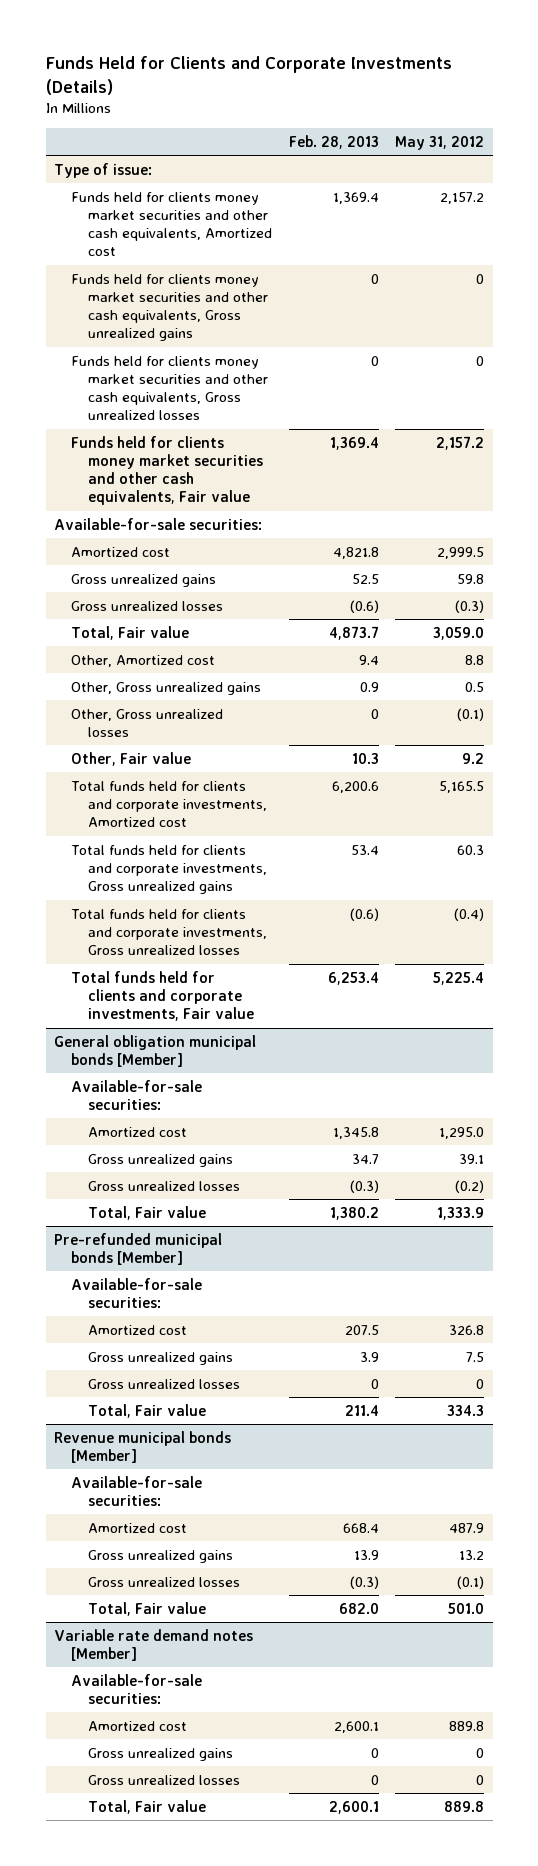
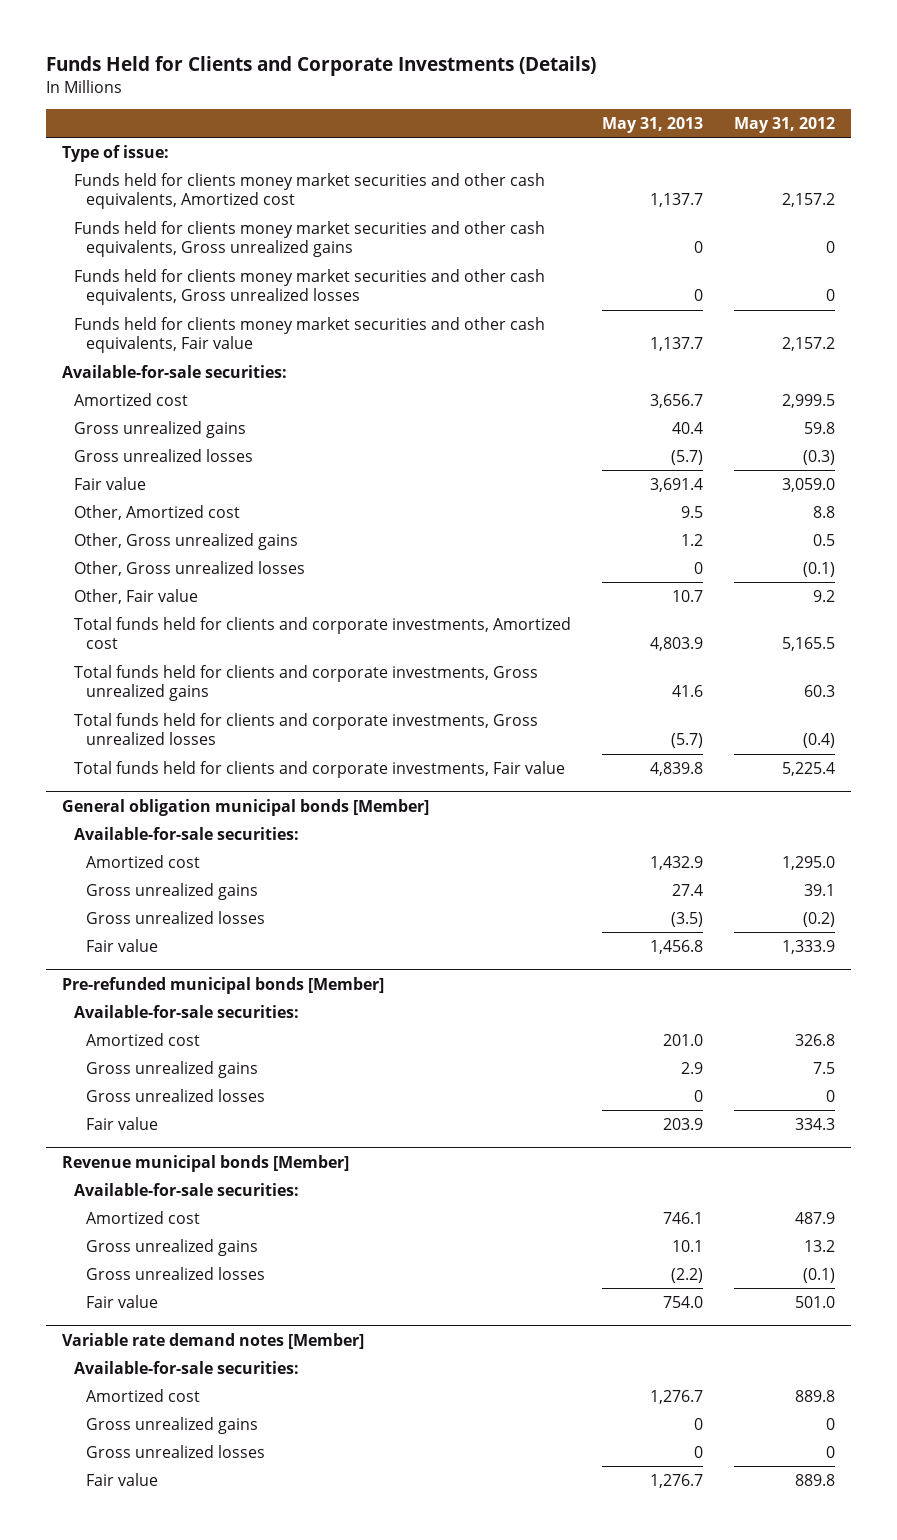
[288,134,379,149] Feb. 28, 2013 -> none
none -> [602,116,704,133] May 31, 2013
[71,625,190,640] Total, Fair value -> [73,476,146,490] Fair value
[88,1205,207,1220] Total, Fair value -> [86,938,159,952] Fair value
[88,1403,207,1418] Total, Fair value -> [86,1116,159,1130] Fair value
[88,1601,207,1616] Total, Fair value -> [86,1294,159,1308] Fair value
[88,1799,207,1814] Total, Fair value -> [86,1472,159,1486] Fair value

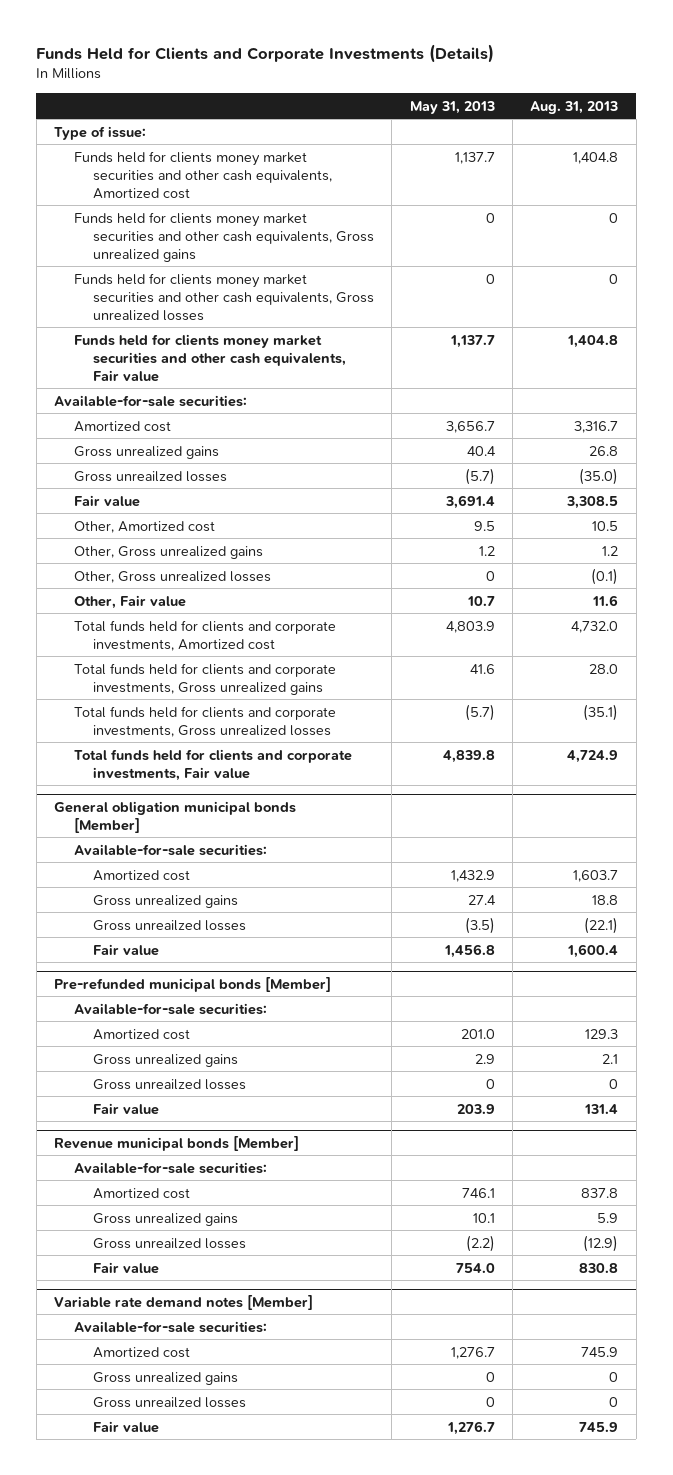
[734,116,836,133] May 31, 2012 -> none
none -> [530,100,619,114] Aug. 31, 2013
[73,448,253,462] Gross unrealized losses -> [73,470,227,482] Gross unreailzed losses
[86,910,266,924] Gross unrealized losses -> [92,919,246,931] Gross unreailzed losses
[86,1088,266,1102] Gross unrealized losses -> [92,1078,246,1090] Gross unreailzed losses
[86,1266,266,1280] Gross unrealized losses -> [92,1237,246,1249] Gross unreailzed losses
[86,1444,266,1458] Gross unrealized losses -> [92,1396,246,1408] Gross unreailzed losses

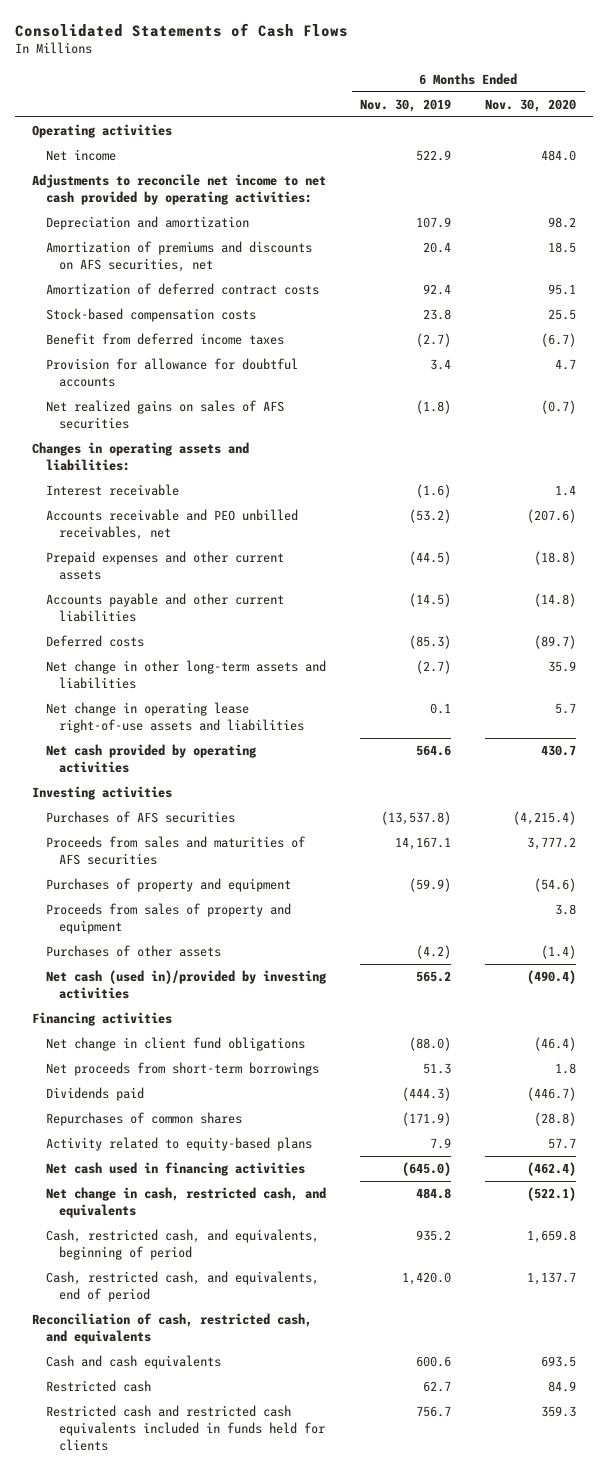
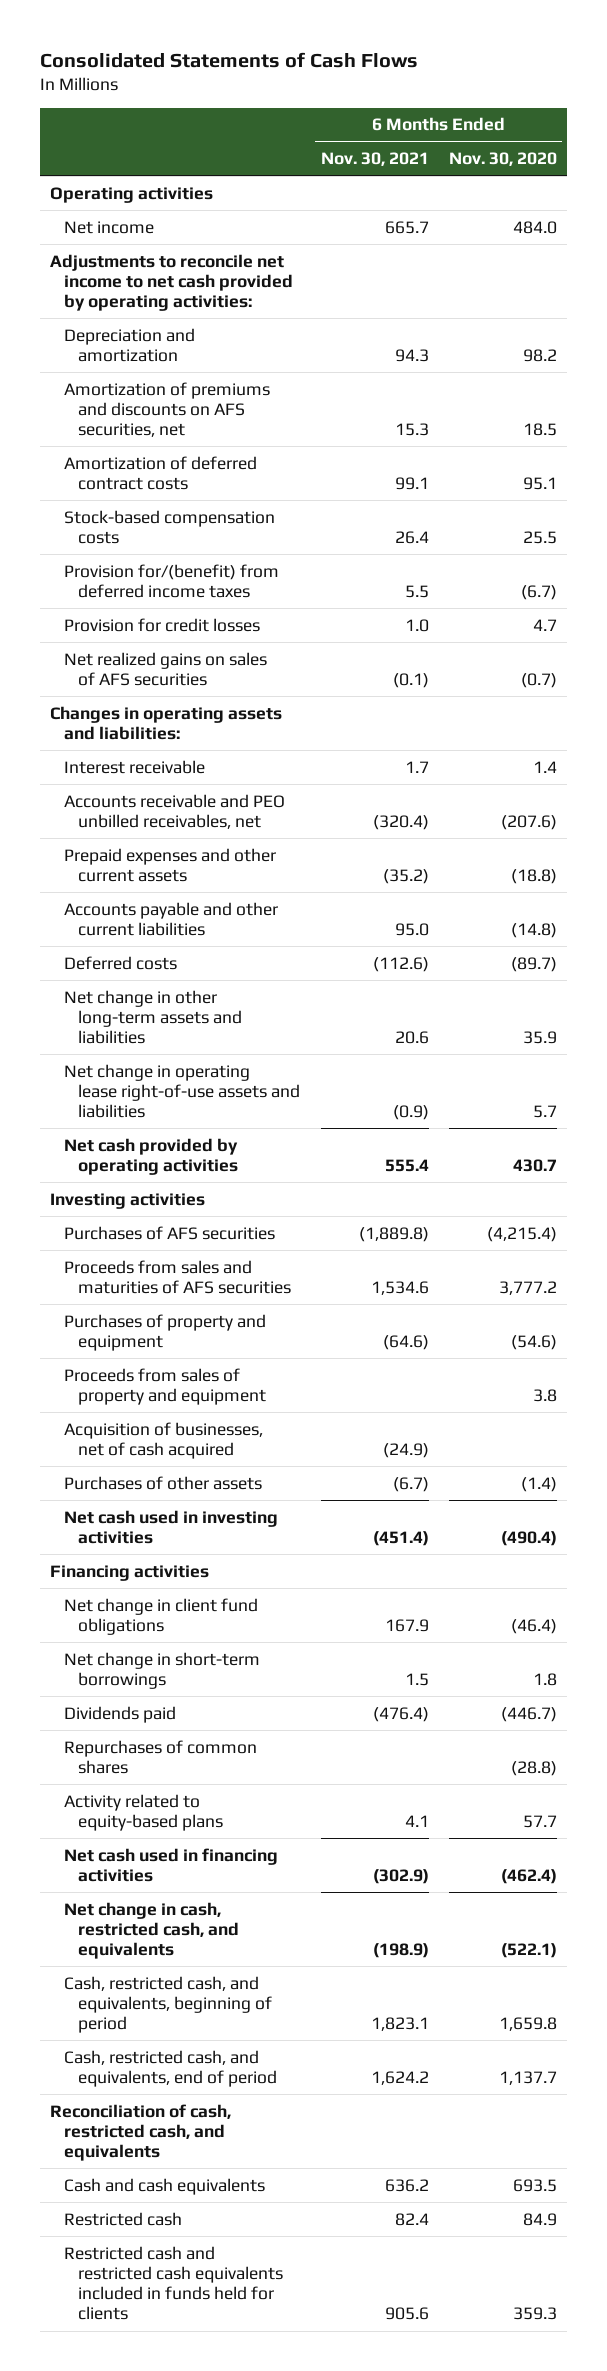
[360,98,452,112] Nov. 30, 2019 -> none
none -> [320,152,429,167] Nov. 30, 2021
[45,333,284,346] Benefit from deferred income taxes -> [64,563,280,598] Provision for/(benefit) from deferred income taxes
[45,358,298,387] Provision for allowance for doubtful accounts -> [64,617,261,632] Provision for credit losses
none -> [64,1421,264,1459] Acquisition of businesses, net of cash acquired
[45,970,327,999] Net cash (used in)/provided by investing activities -> [64,1509,279,1544] Net cash used in investing activities
[45,1062,319,1077] Net proceeds from short-term borrowings -> [64,1651,261,1689] Net change in short-term borrowings

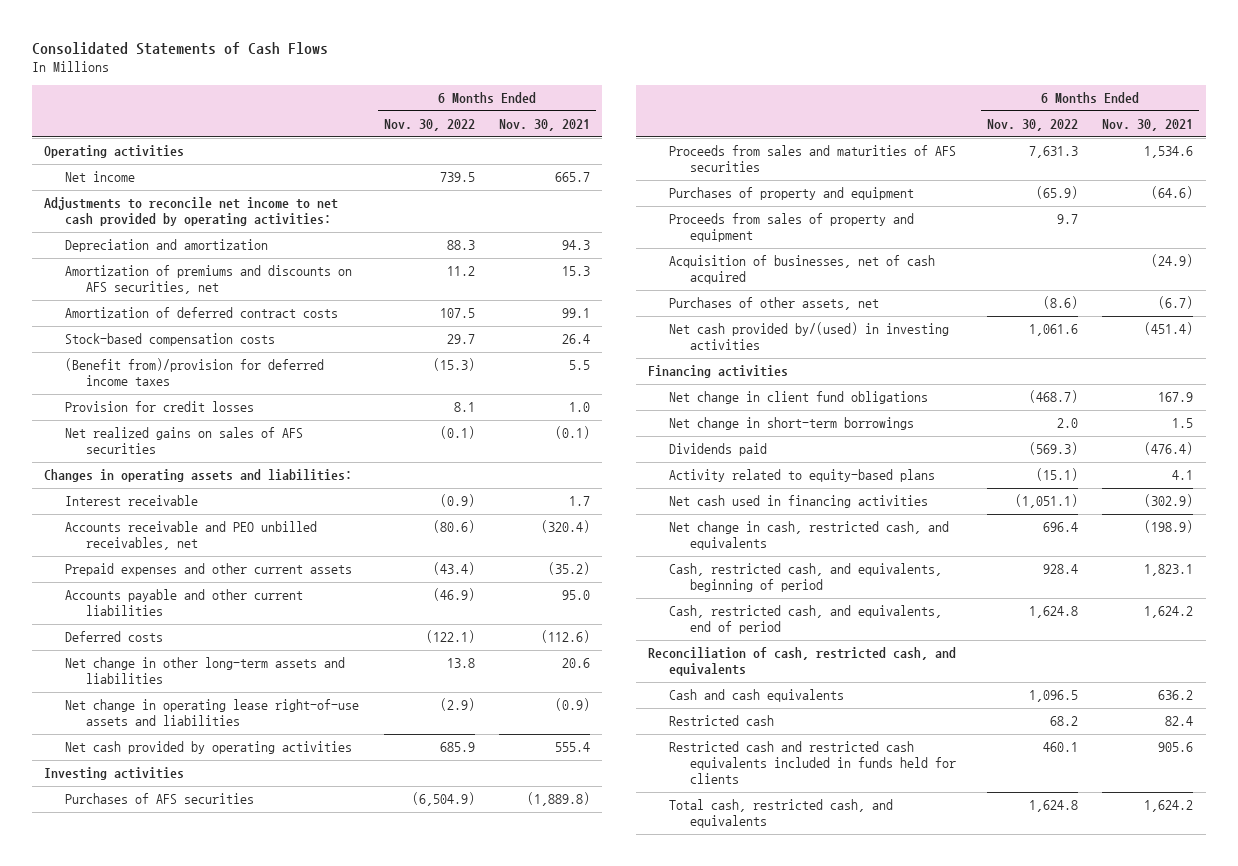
[449,152,558,167] Nov. 30, 2020 -> none
none -> [383,119,475,132] Nov. 30, 2022
[64,563,280,598] Provision for/(benefit) from deferred income taxes -> [65,358,325,387] (Benefit from)/provision for deferred income taxes
[64,1475,263,1490] Purchases of other assets -> [668,297,879,311] Purchases of other assets, net
[64,1509,279,1544] Net cash used in investing activities -> [668,322,949,351] Net cash provided by/(used) in investing activities
[64,1739,258,1774] Repurchases of common shares -> none
none -> [668,799,893,829] Total cash, restricted cash, and equivalents

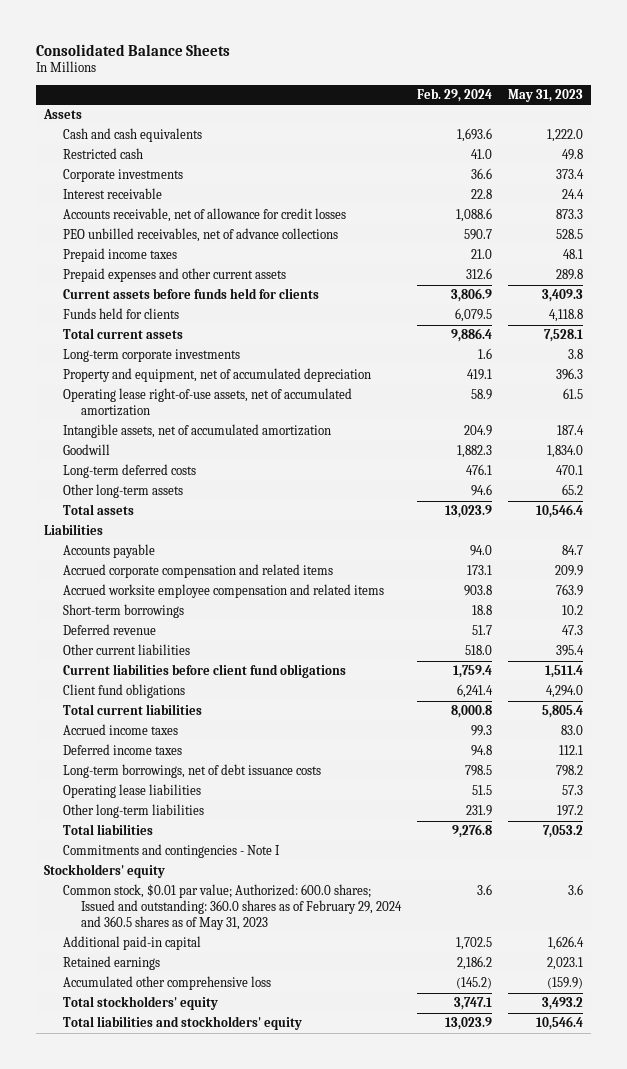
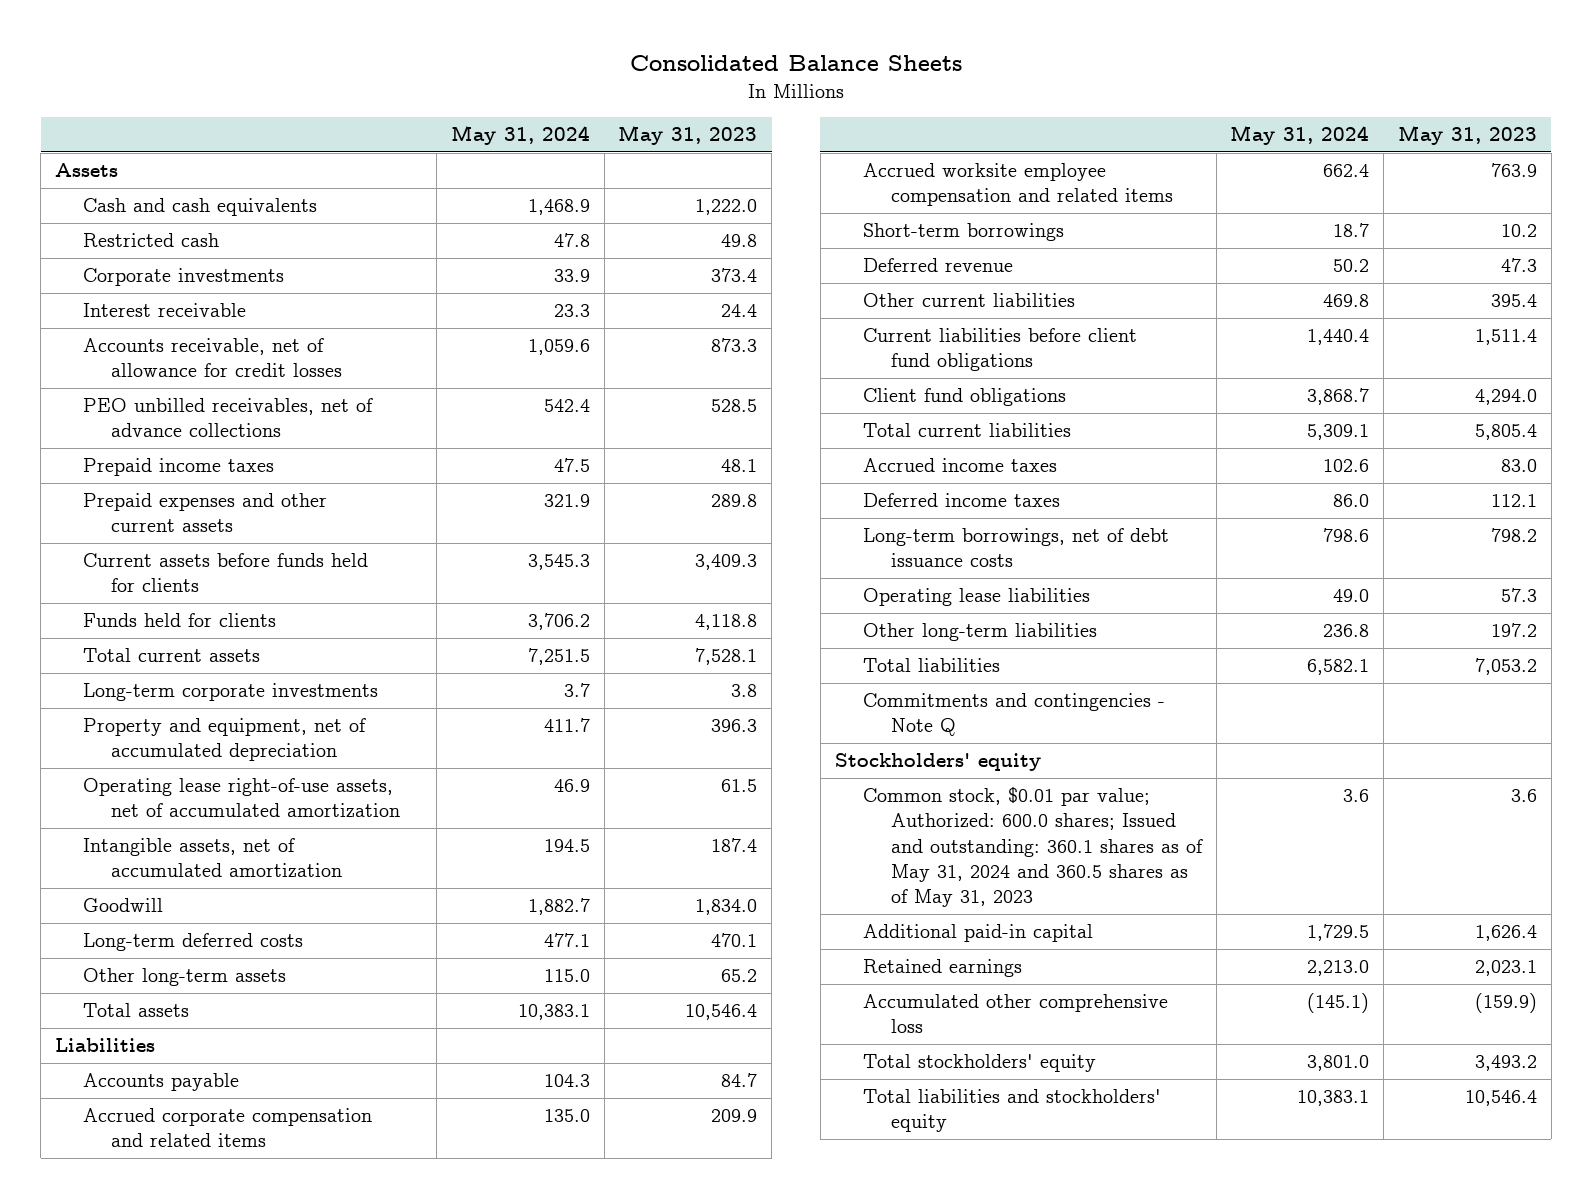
[417,87,493,102] Feb. 29, 2024 -> none
none -> [450,125,590,146] May 31, 2024
[62,844,280,859] Commitments and contingencies - Note I -> [862,693,1165,737] Commitments and contingencies - Note Q
[62,884,403,931] Common stock, $0.01 par value; Authorized: 600.0 shares; Issued and outstanding: 360.0 shares as of February 29, 2024 and 360.5 shares as of May 31, 2023 -> [862,787,1203,908] Common stock, $0.01 par value; Authorized: 600.0 shares; Issued and outstanding: 360.1 shares as of May 31, 2024 and 360.5 shares as of May 31, 2023

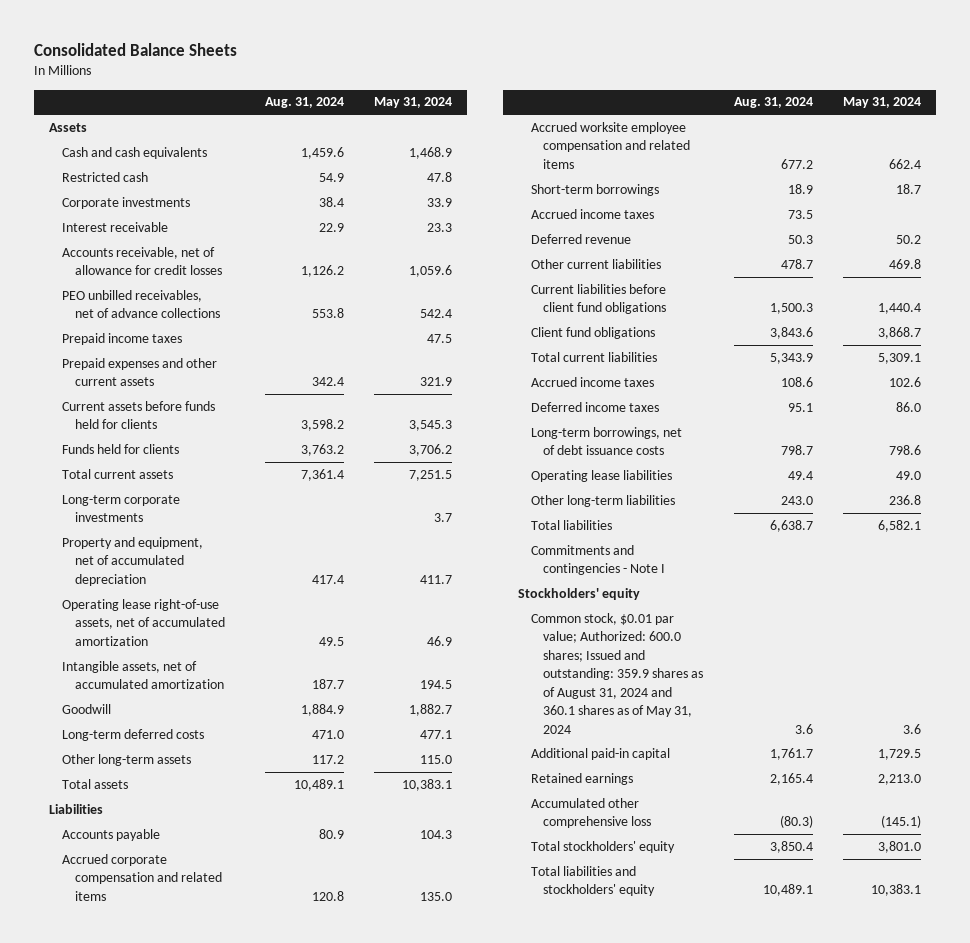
[618,125,758,146] May 31, 2023 -> none
none -> [264,97,344,109] Aug. 31, 2024
none -> [530,208,654,219] Accrued income taxes
[862,693,1165,737] Commitments and contingencies - Note Q -> [530,544,666,576] Commitments and contingencies - Note I
[862,787,1203,908] Common stock, $0.01 par value; Authorized: 600.0 shares; Issued and outstanding: 360.1 shares as of May 31, 2024 and 360.5 shares as of May 31, 2023 -> [530,612,704,734] Common stock, $0.01 par value; Authorized: 600.0 shares; Issued and outstanding: 359.9 shares as of August 31, 2024 and 360.1 shares as of May 31, 2024

